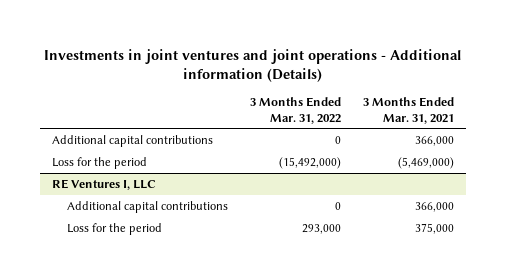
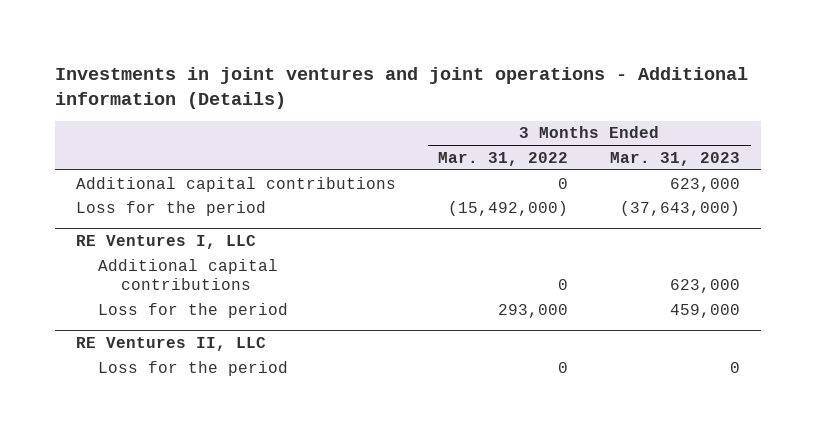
[363,97,455,124] 3 Months Ended Mar. 31, 2021 -> none
none -> [610,151,741,166] Mar. 31, 2023
none -> [75,337,266,352] RE Ventures II, LLC
none -> [98,360,289,376] Loss for the period

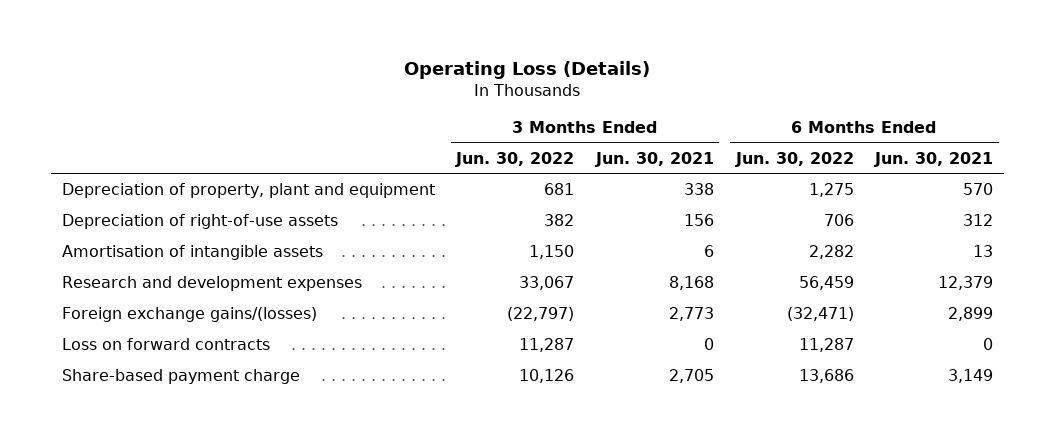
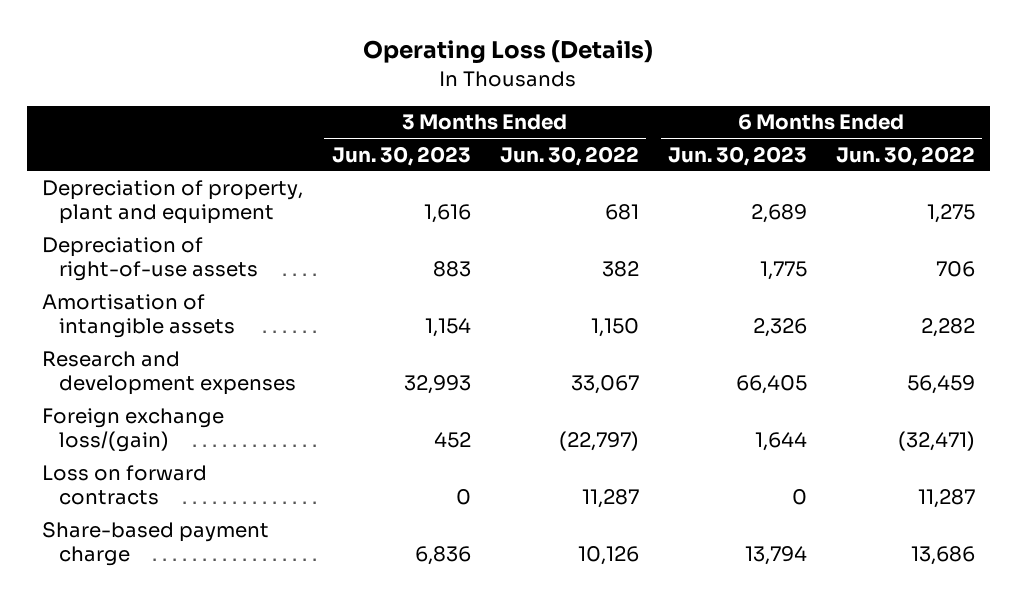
[594,151,714,167] Jun. 30, 2021 -> none
[874,151,994,167] Jun. 30, 2021 -> none
none -> [331,145,471,166] Jun. 30, 2023
none -> [667,145,807,166] Jun. 30, 2023
[61,307,317,323] Foreign exchange gains/(losses) -> [41,407,224,452] Foreign exchange loss/(gain)

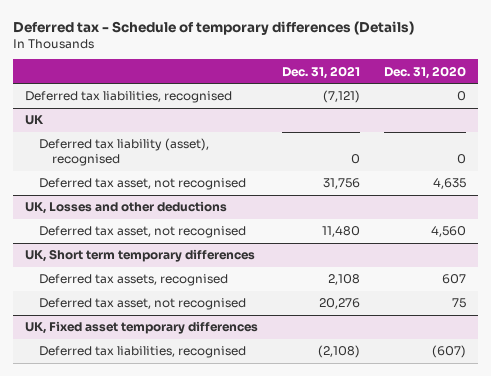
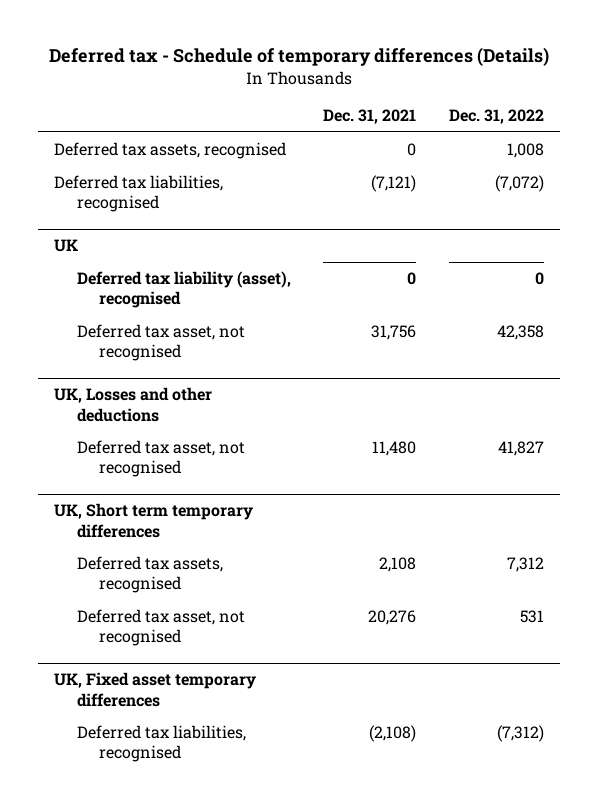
[384,65,467,79] Dec. 31, 2020 -> none
none -> [448,109,544,125] Dec. 31, 2022
none -> [54,141,287,159] Deferred tax assets, recognised

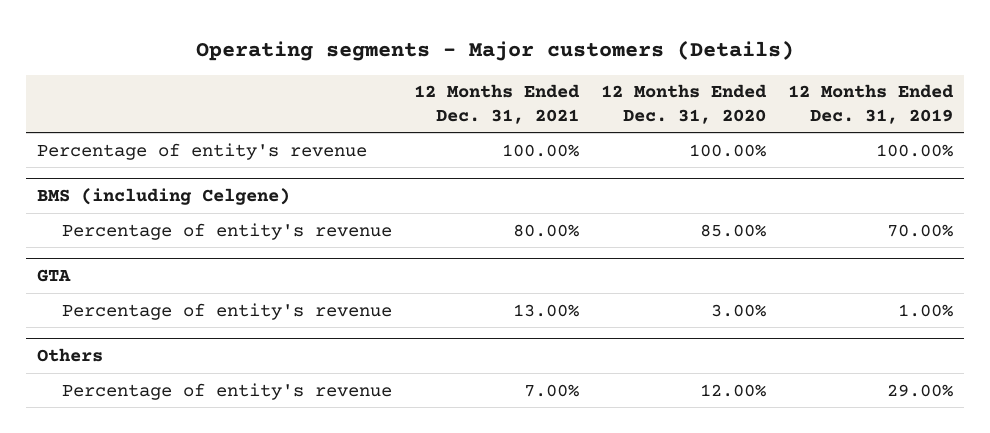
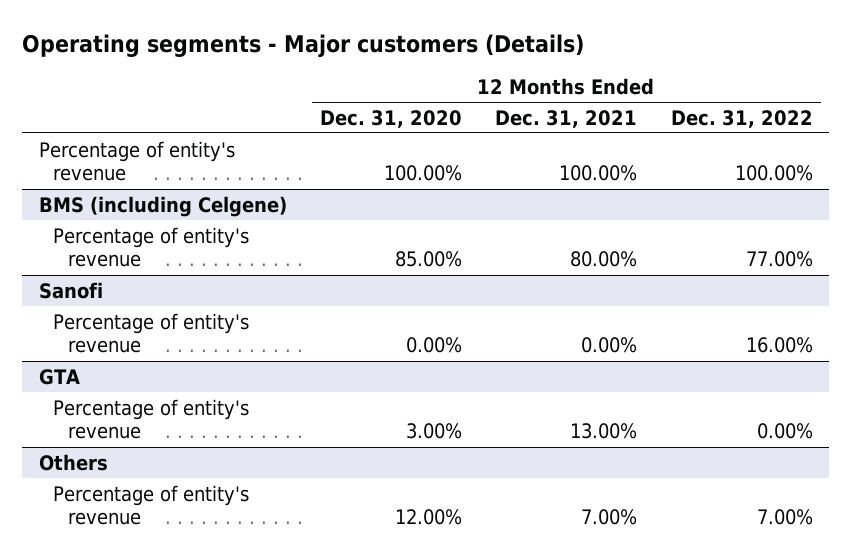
[787,84,954,124] 12 Months Ended Dec. 31, 2019 -> none
none -> [670,109,813,128] Dec. 31, 2022
none -> [38,281,103,299] Sanofi
none -> [53,312,250,354] Percentage of entity's revenue

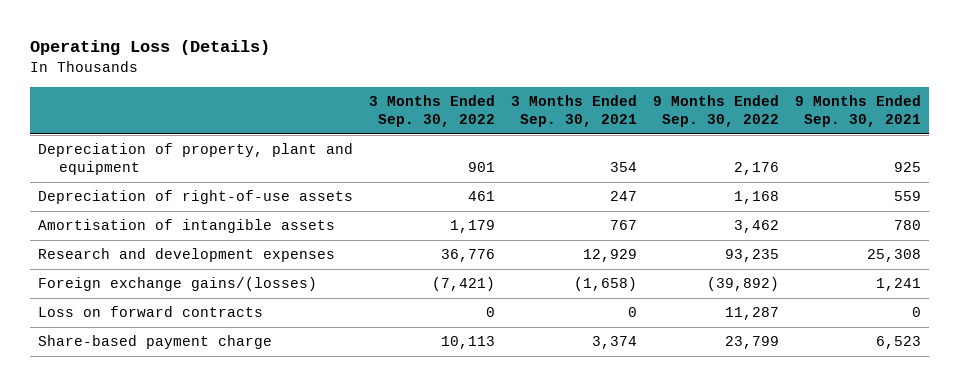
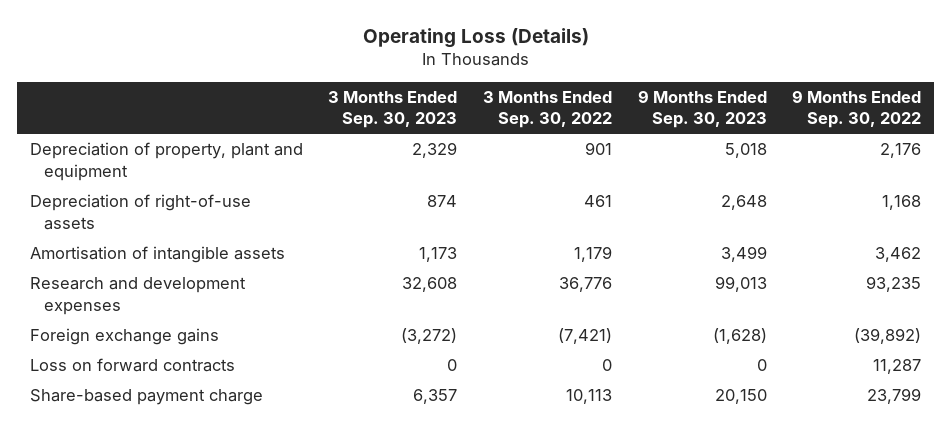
[510,95,637,128] 3 Months Ended Sep. 30, 2021 -> none
[794,95,921,128] 9 Months Ended Sep. 30, 2021 -> none
none -> [328,90,458,129] 3 Months Ended Sep. 30, 2023
none -> [637,89,767,129] 9 Months Ended Sep. 30, 2023
[37,277,317,292] Foreign exchange gains/(losses) -> [29,328,219,346] Foreign exchange gains

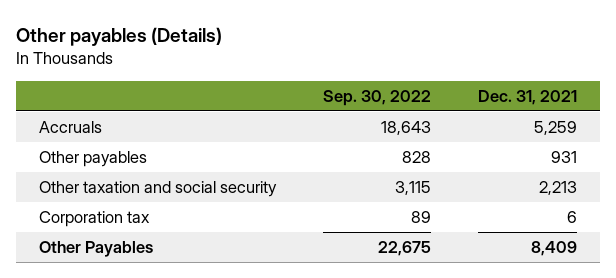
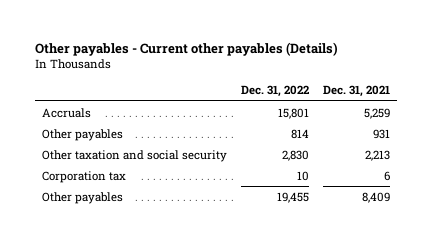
[16,26,223,46] Other payables (Details) -> [34,41,338,56] Other payables - Current other payables (Details)
[323,89,432,106] Sep. 30, 2022 -> none
none -> [240,85,309,98] Dec. 31, 2022
[39,241,154,258] Other Payables -> [41,191,123,204] Other payables

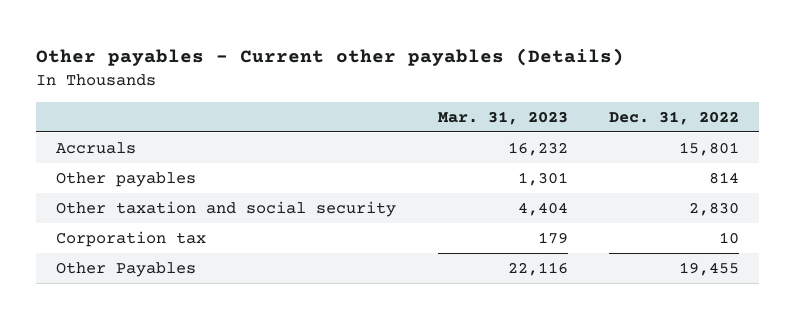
[323,85,391,98] Dec. 31, 2021 -> none
none -> [437,110,568,125] Mar. 31, 2023
[41,191,123,204] Other payables -> [56,262,197,278] Other Payables

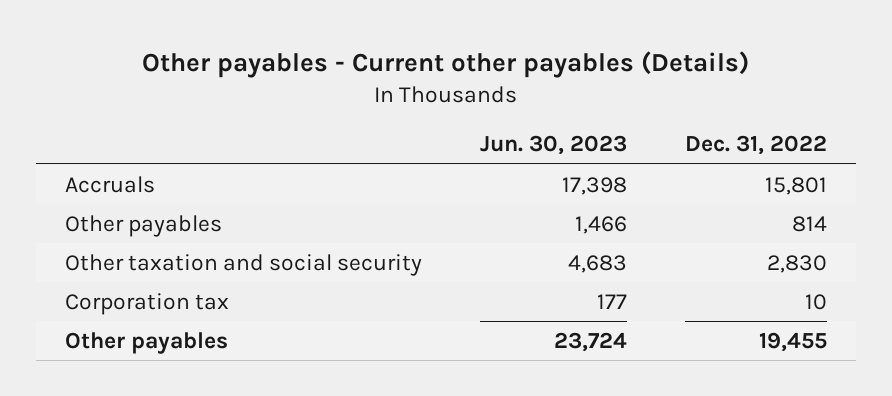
[437,110,568,125] Mar. 31, 2023 -> none
none -> [480,135,628,156] Jun. 30, 2023
[56,262,197,278] Other Payables -> [64,331,228,354] Other payables

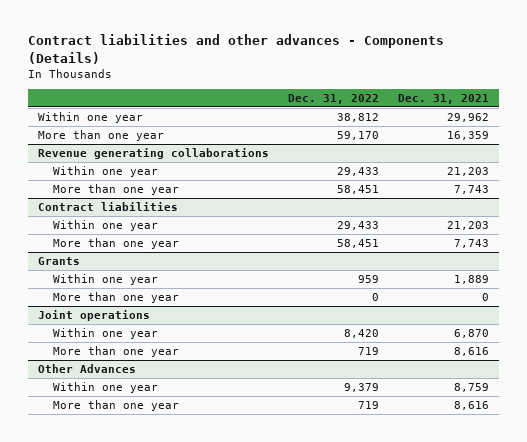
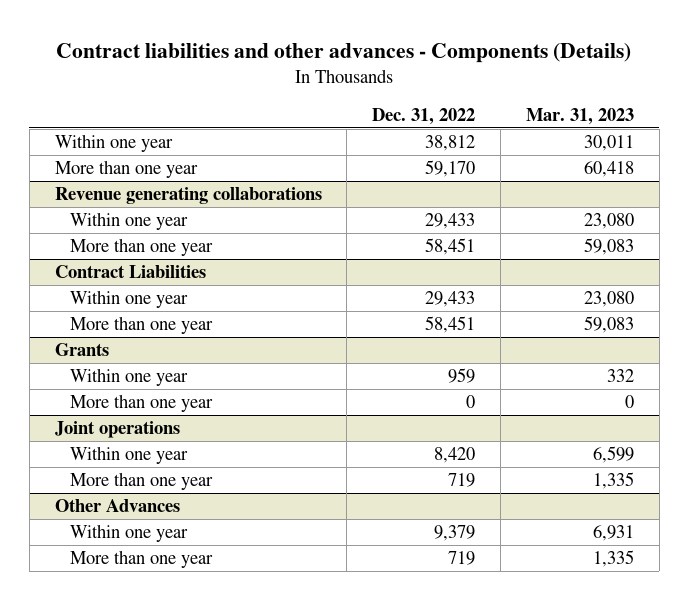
[397,93,489,104] Dec. 31, 2021 -> none
none -> [525,107,634,125] Mar. 31, 2023
[37,201,178,211] Contract liabilities -> [54,265,206,279] Contract Liabilities

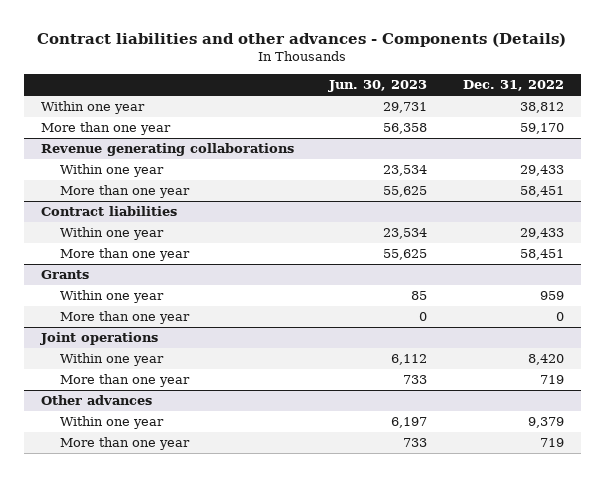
[525,107,634,125] Mar. 31, 2023 -> none
none -> [328,80,428,93] Jun. 30, 2023
[54,265,206,279] Contract Liabilities -> [41,206,178,217] Contract liabilities
[54,499,180,513] Other Advances -> [41,395,153,406] Other advances

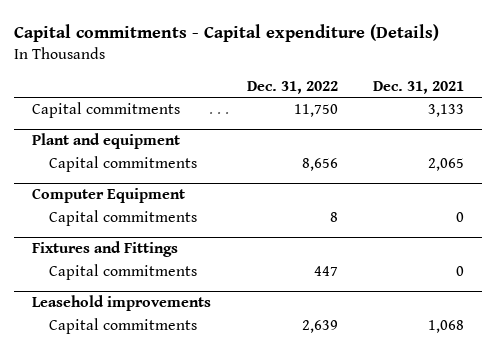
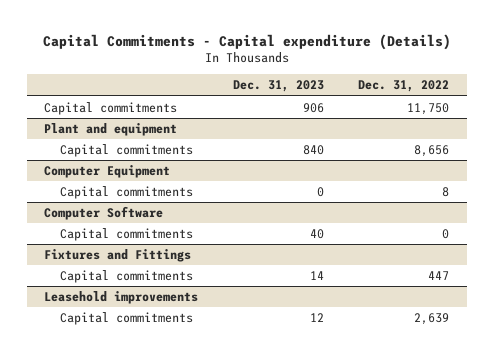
[14,24,440,43] Capital commitments - Capital expenditure (Details) -> [42,33,451,50] Capital Commitments - Capital expenditure (Details)
[373,80,465,94] Dec. 31, 2021 -> none
none -> [232,80,324,93] Dec. 31, 2023
none -> [43,205,163,220] Computer Software
none -> [60,227,194,241] Capital commitments

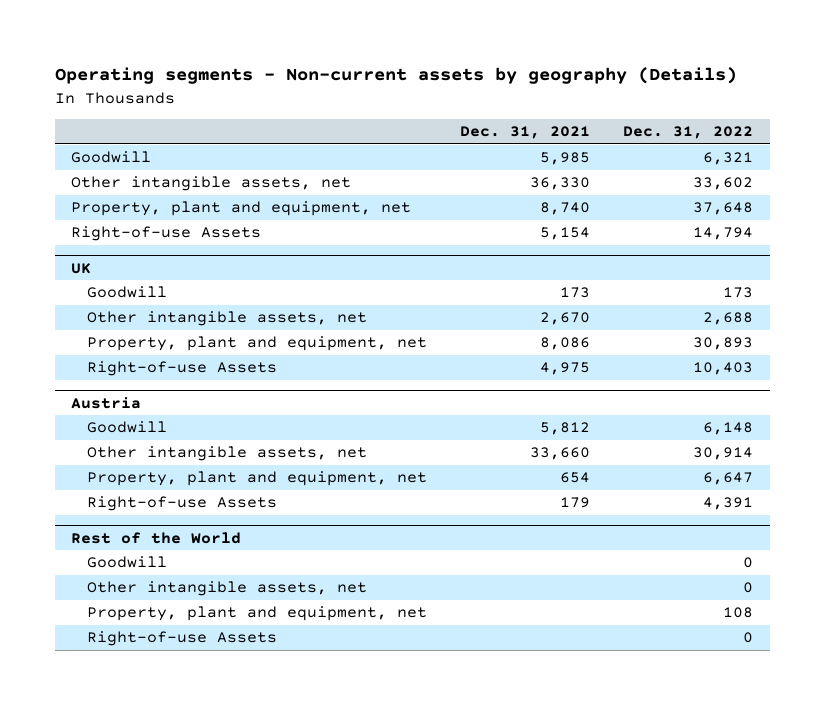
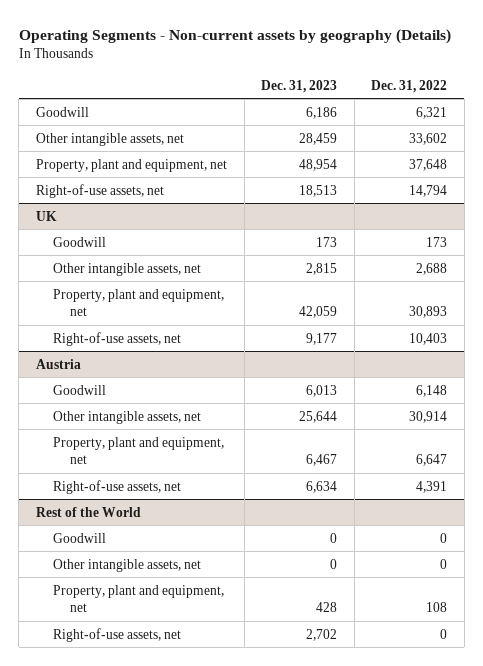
[54,67,737,85] Operating segments - Non-current assets by geography (Details) -> [18,29,451,45] Operating Segments - Non-current assets by geography (Details)
[460,126,591,140] Dec. 31, 2021 -> none
none -> [261,79,338,93] Dec. 31, 2023
[71,226,262,242] Right-of-use Assets -> [35,183,164,198] Right-of-use assets, net
[87,361,278,377] Right-of-use Assets -> [53,331,182,346] Right-of-use assets, net
[87,496,278,512] Right-of-use Assets -> [53,479,182,494] Right-of-use assets, net
[87,631,278,647] Right-of-use Assets -> [53,627,182,642] Right-of-use assets, net

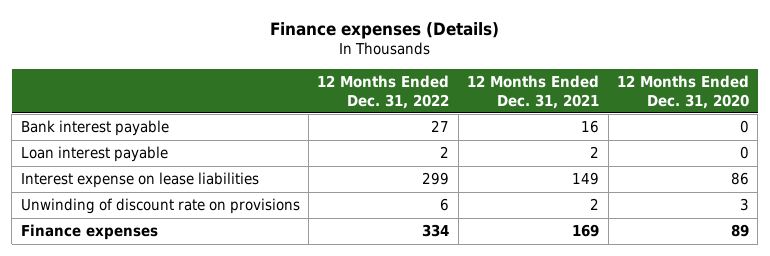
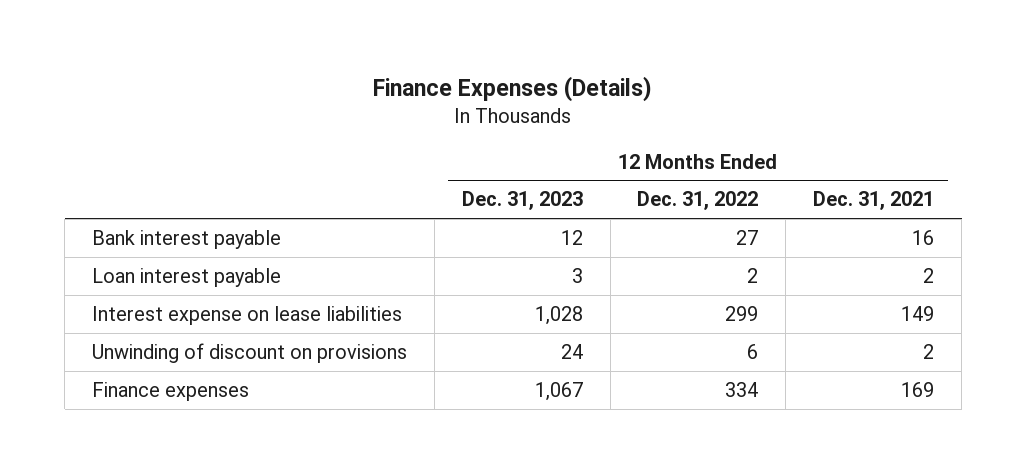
[269,21,499,39] Finance expenses (Details) -> [373,75,653,102] Finance Expenses (Details)
[617,75,750,109] 12 Months Ended Dec. 31, 2020 -> none
none -> [461,191,583,211] Dec. 31, 2023
[20,198,300,215] Unwinding of discount rate on provisions -> [91,342,407,363] Unwinding of discount on provisions

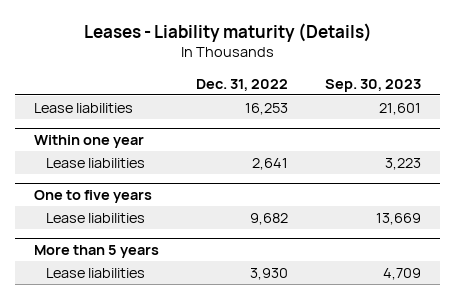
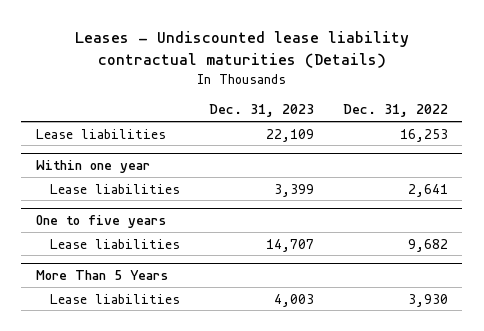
[83,22,372,42] Leases - Liability maturity (Details) -> [74,31,409,68] Leases - Undiscounted lease liability contractual maturities (Details)
[325,78,422,92] Sep. 30, 2023 -> none
none -> [209,104,315,118] Dec. 31, 2023
[33,244,159,258] More than 5 years -> [35,270,168,281] More Than 5 Years

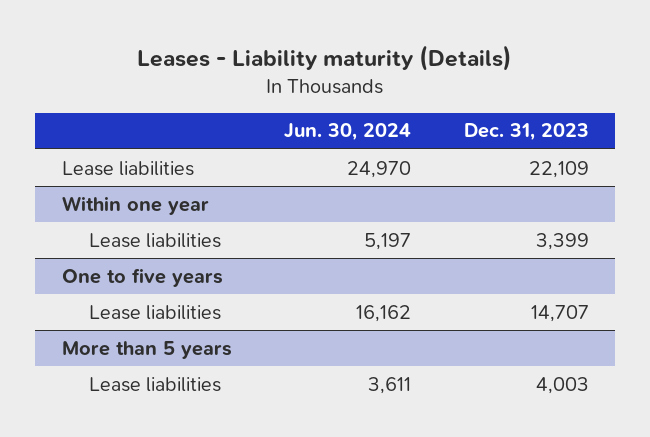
[74,31,409,68] Leases - Undiscounted lease liability contractual maturities (Details) -> [137,45,513,72] Leases - Liability maturity (Details)
[342,104,448,118] Dec. 31, 2022 -> none
none -> [284,123,412,142] Jun. 30, 2024
[35,270,168,281] More Than 5 Years -> [61,340,232,359] More than 5 years

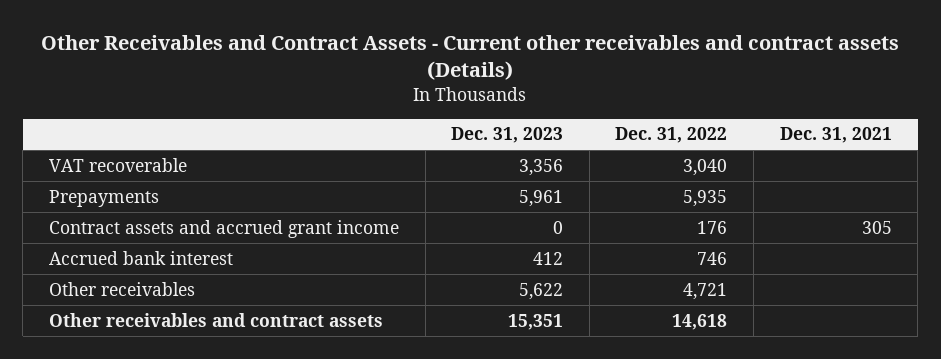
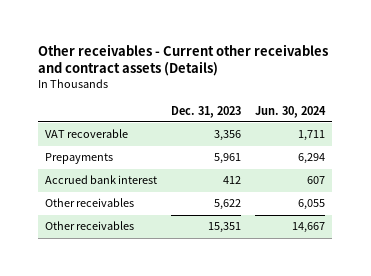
[41,35,900,81] Other Receivables and Contract Assets - Current other receivables and contract assets (Details) -> [38,43,329,77] Other receivables - Current other receivables and contract assets (Details)
[615,127,728,144] Dec. 31, 2022 -> none
[779,127,892,144] Dec. 31, 2021 -> none
none -> [255,105,327,118] Jun. 30, 2024
[49,219,400,238] Contract assets and accrued grant income -> none
[49,312,384,327] Other receivables and contract assets -> [45,221,135,231] Other receivables

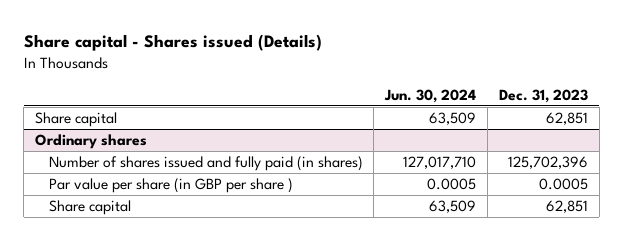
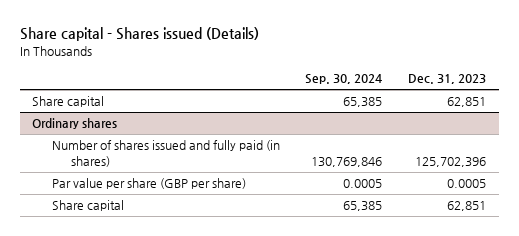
[384,88,477,103] Jun. 30, 2024 -> none
none -> [305,74,383,85] Sep. 30, 2024
[48,178,293,194] Par value per share (in GBP per share ) -> [51,178,246,190] Par value per share (GBP per share)

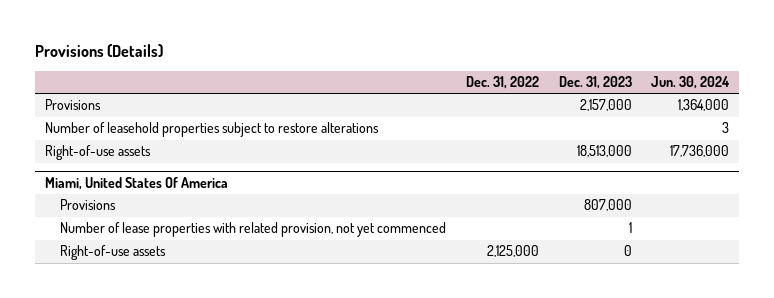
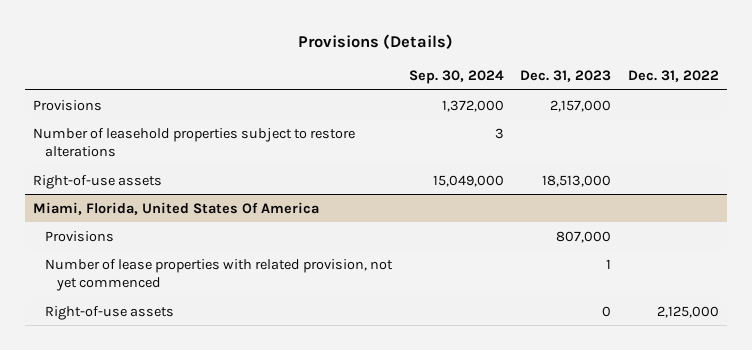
[651,76,731,90] Jun. 30, 2024 -> none
none -> [408,70,504,85] Sep. 30, 2024
[44,176,228,190] Miami, United States Of America -> [33,201,320,215] Miami, Florida, United States Of America

